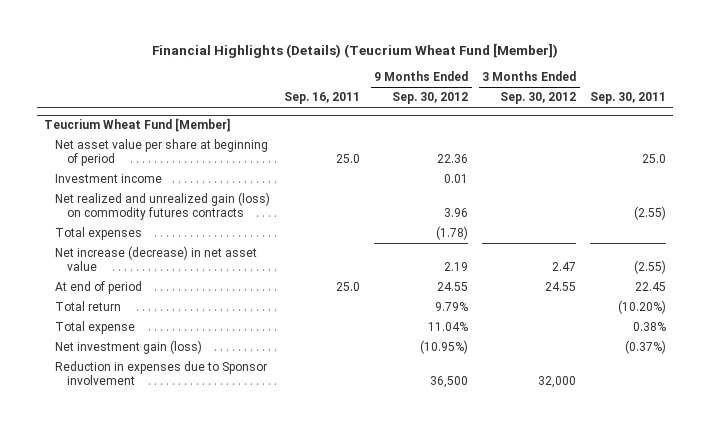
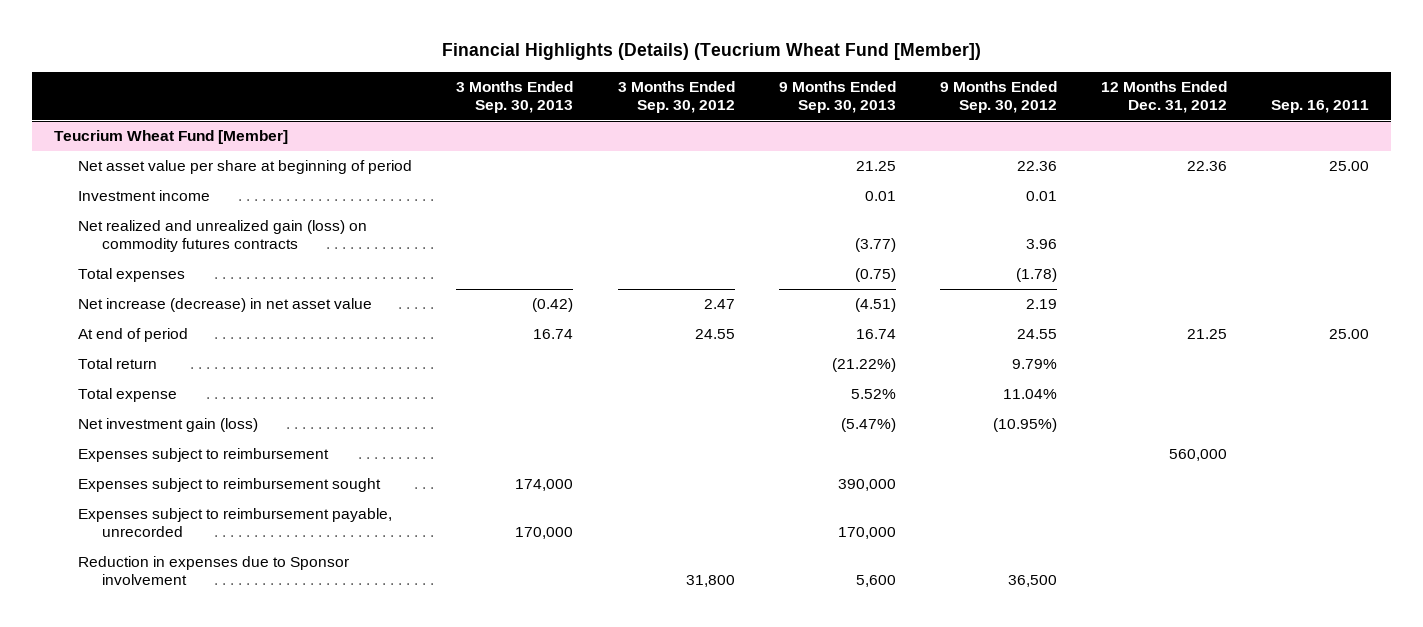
[590,92,667,105] Sep. 30, 2011 -> none
none -> [456,80,574,114] 3 Months Ended Sep. 30, 2013
none -> [778,80,896,114] 9 Months Ended Sep. 30, 2013
none -> [1100,80,1227,114] 12 Months Ended Dec. 31, 2012
[336,154,361,164] 25.0 -> [1328,161,1369,172] 25.00
[336,282,361,292] 25.0 -> [1328,329,1369,340] 25.00
none -> [78,448,330,463] Expenses subject to reimbursement
none -> [78,478,382,493] Expenses subject to reimbursement sought
none -> [78,508,393,538] Expenses subject to reimbursement payable, unrecorded
[538,376,577,389] 32,000 -> [685,575,735,588] 31,800

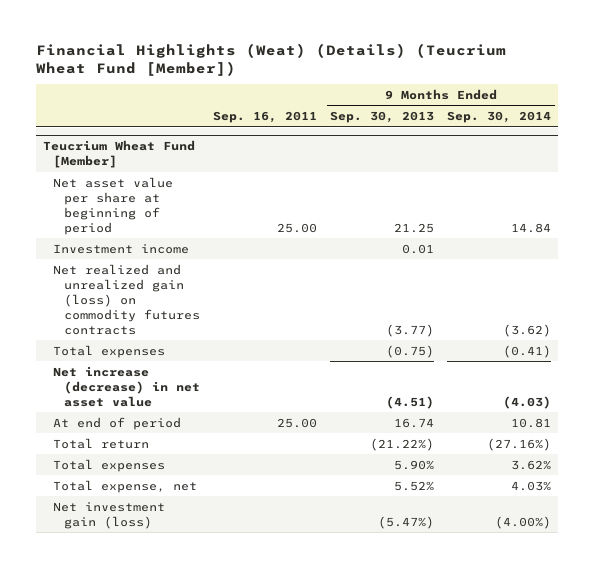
[441,43,981,61] Financial Highlights (Details) (Teucrium Wheat Fund [Member]) -> [36,42,507,76] Financial Highlights (Weat) (Details) (Teucrium Wheat Fund [Member])
[456,80,574,114] 3 Months Ended Sep. 30, 2013 -> none
[617,80,735,114] 3 Months Ended Sep. 30, 2012 -> none
[939,80,1057,114] 9 Months Ended Sep. 30, 2012 -> none
[1100,80,1227,114] 12 Months Ended Dec. 31, 2012 -> none
none -> [447,111,552,124] Sep. 30, 2014
none -> [53,458,166,472] Total expenses
[78,388,178,403] Total expense -> [53,479,198,493] Total expense, net
[78,448,330,463] Expenses subject to reimbursement -> none
[78,478,382,493] Expenses subject to reimbursement sought -> none
[78,508,393,538] Expenses subject to reimbursement payable, unrecorded -> none
[78,556,350,586] Reduction in expenses due to Sponsor involvement -> none

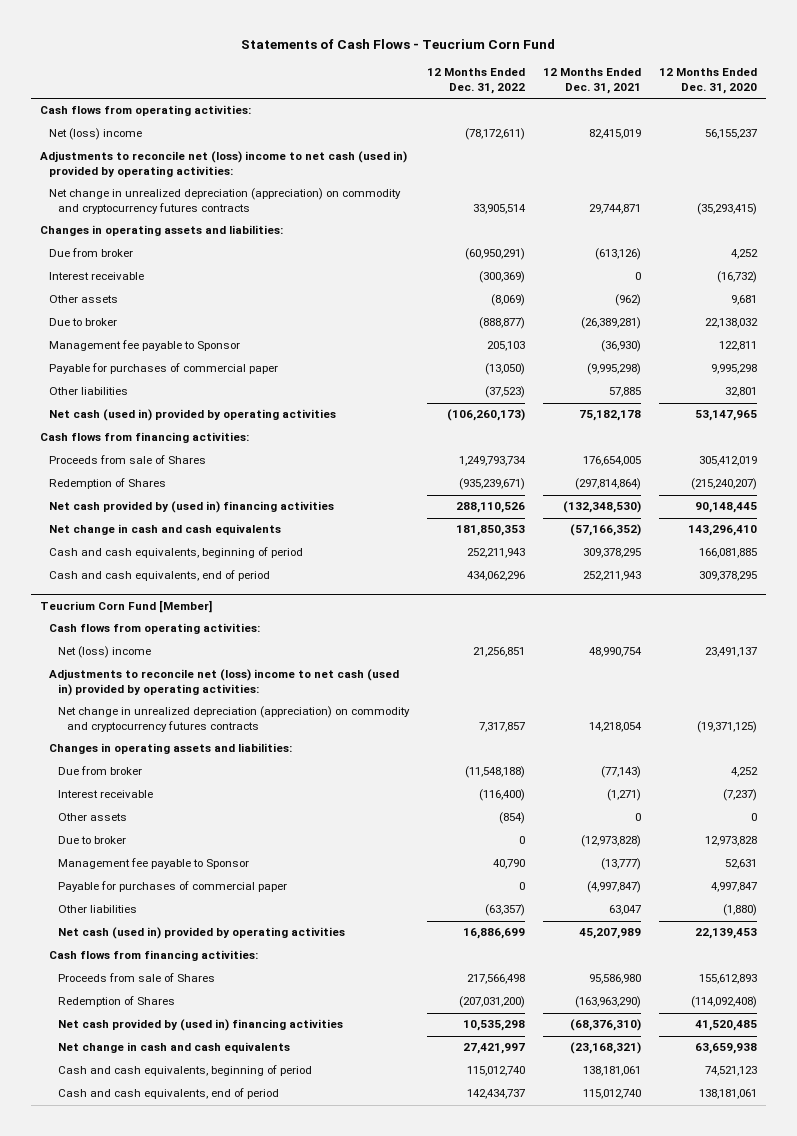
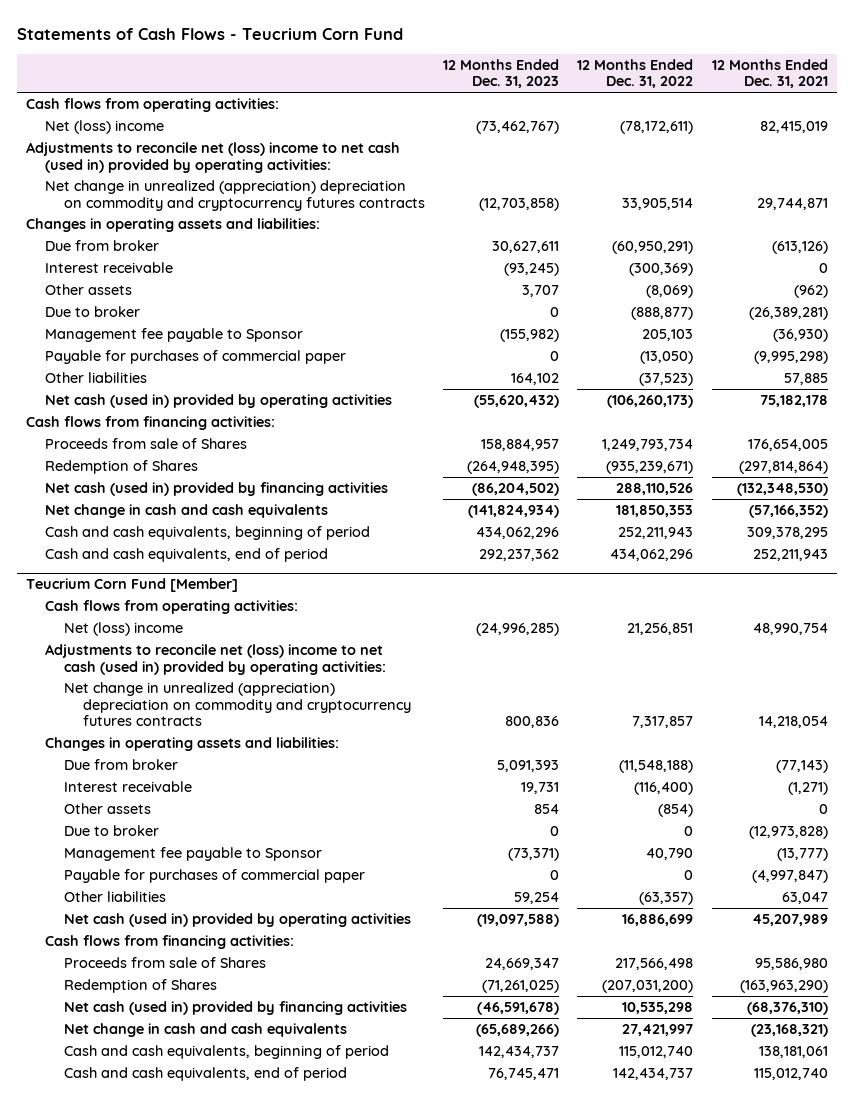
[658,68,757,94] 12 Months Ended Dec. 31, 2020 -> none
none -> [443,58,560,89] 12 Months Ended Dec. 31, 2023
[49,188,402,215] Net change in unrealized depreciation (appreciation) on commodity and cryptocurrency futures contracts -> [45,179,425,211] Net change in unrealized (appreciation) depreciation on commodity and cryptocurrency futures contracts
[49,501,335,514] Net cash provided by (used in) financing activities -> [45,481,389,496] Net cash (used in) provided by financing activities
[57,706,410,733] Net change in unrealized depreciation (appreciation) on commodity and cryptocurrency futures contracts -> [63,681,411,727] Net change in unrealized (appreciation) depreciation on commodity and cryptocurrency futures contracts
[57,1019,343,1032] Net cash provided by (used in) financing activities -> [63,1000,407,1015] Net cash (used in) provided by financing activities

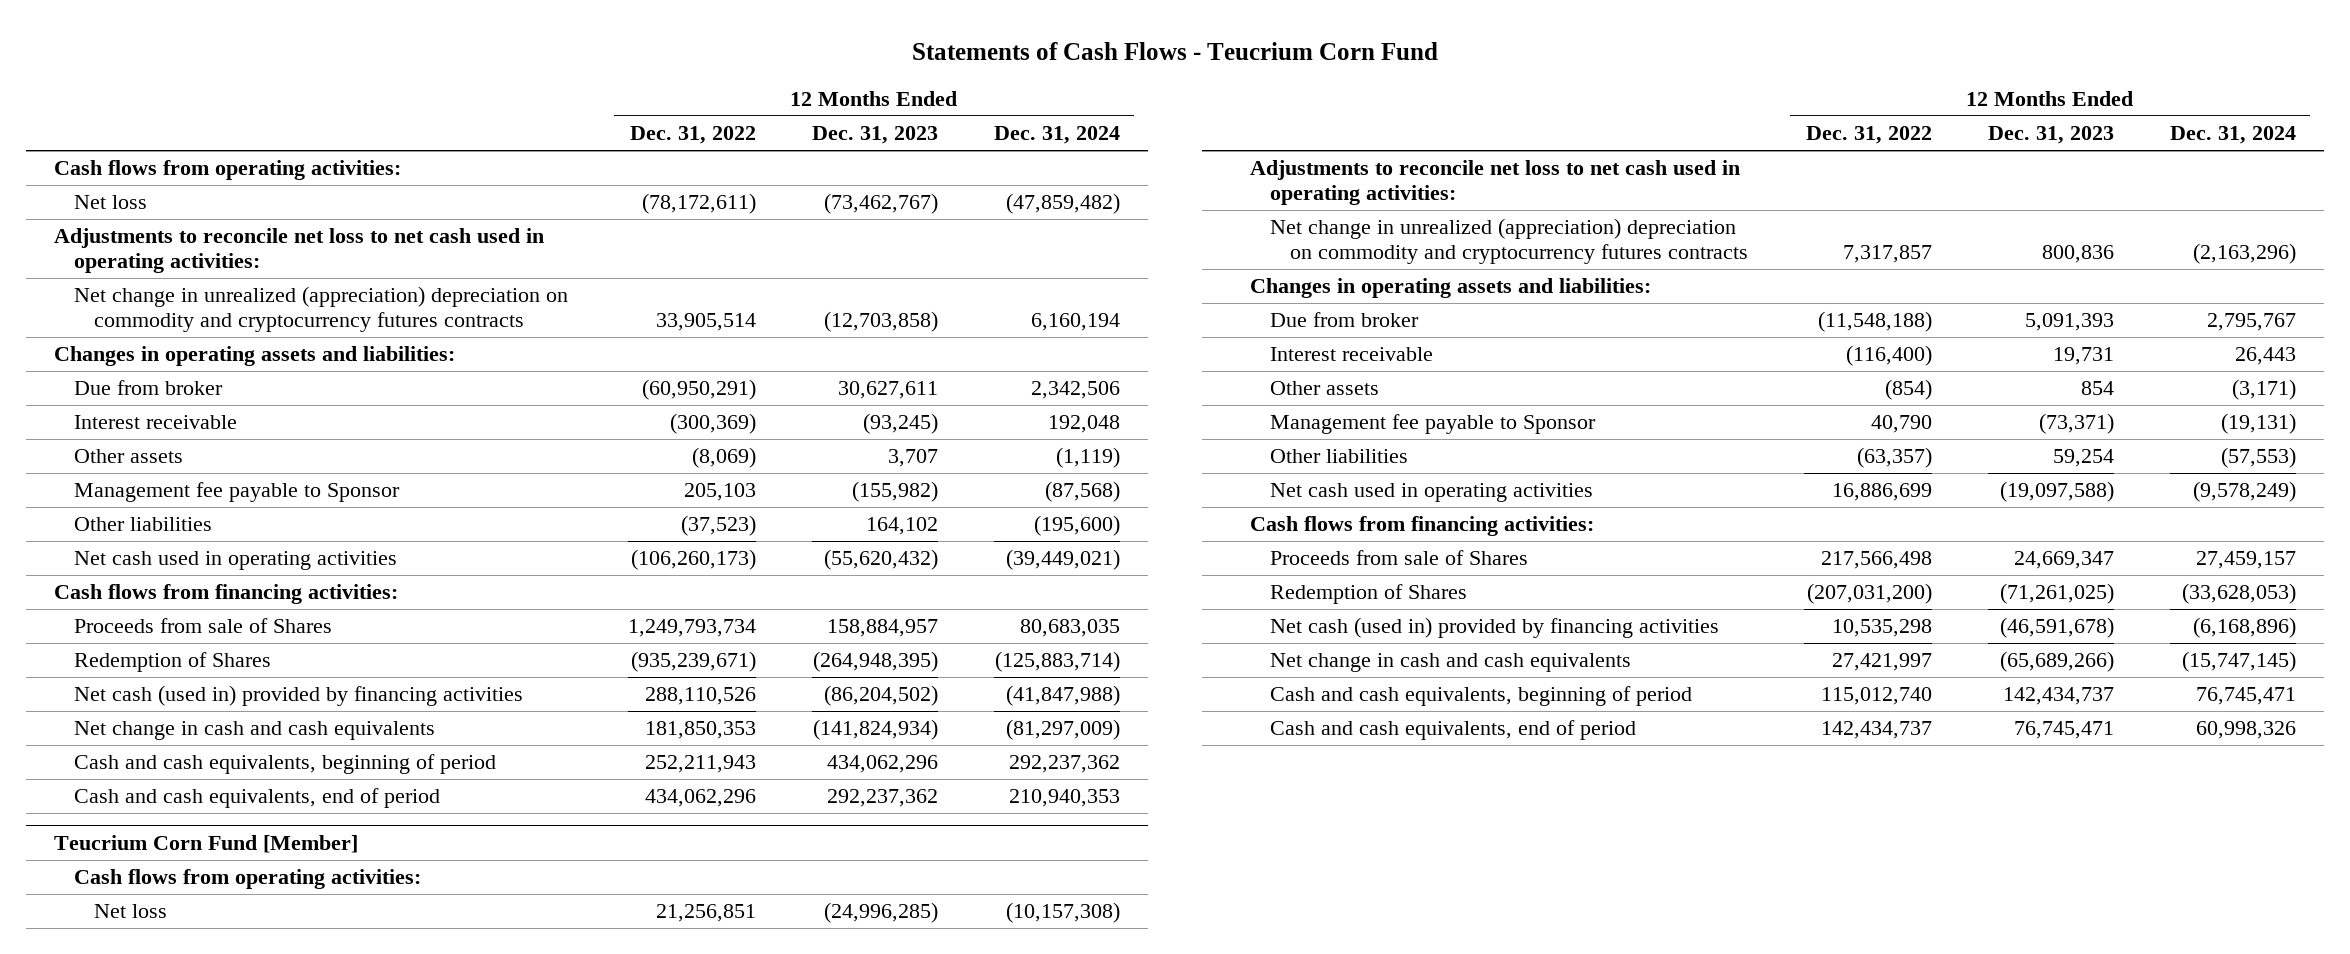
[711,58,828,89] 12 Months Ended Dec. 31, 2021 -> none
none -> [993,126,1120,145] Dec. 31, 2024
[45,119,165,134] Net (loss) income -> [73,195,147,210] Net loss
[26,141,401,173] Adjustments to reconcile net (loss) income to net cash (used in) provided by operating activities: -> [54,228,545,274] Adjustments to reconcile net loss to net cash used in operating activities:
[45,305,141,317] Due to broker -> none
[45,349,347,364] Payable for purchases of commercial paper -> none
[45,393,393,408] Net cash (used in) provided by operating activities -> [73,551,397,571] Net cash used in operating activities
[63,621,183,636] Net (loss) income -> [93,904,167,919] Net loss
[45,643,386,675] Adjustments to reconcile net (loss) income to net cash (used in) provided by operating activities: -> [1250,160,1741,206] Adjustments to reconcile net loss to net cash used in operating activities:
[63,824,159,836] Due to broker -> none
[63,868,365,883] Payable for purchases of commercial paper -> none
[63,912,411,927] Net cash (used in) provided by operating activities -> [1270,483,1594,503] Net cash used in operating activities

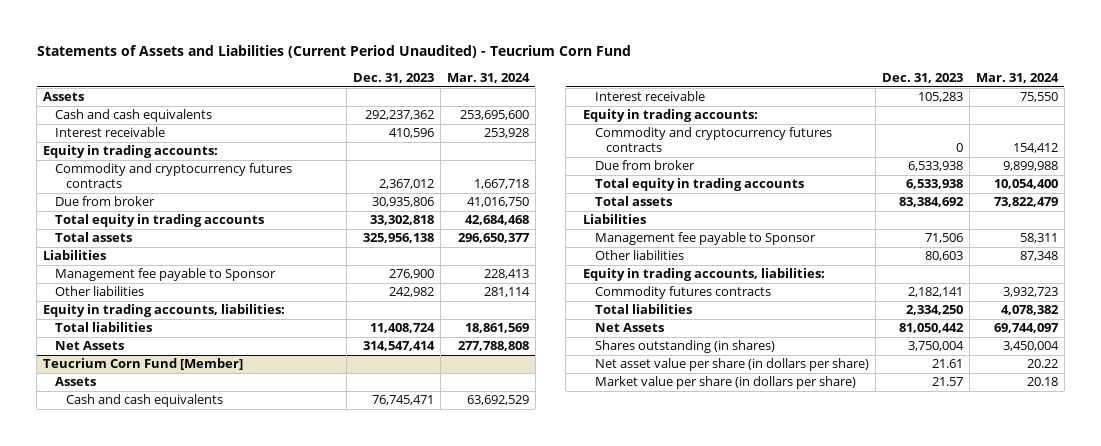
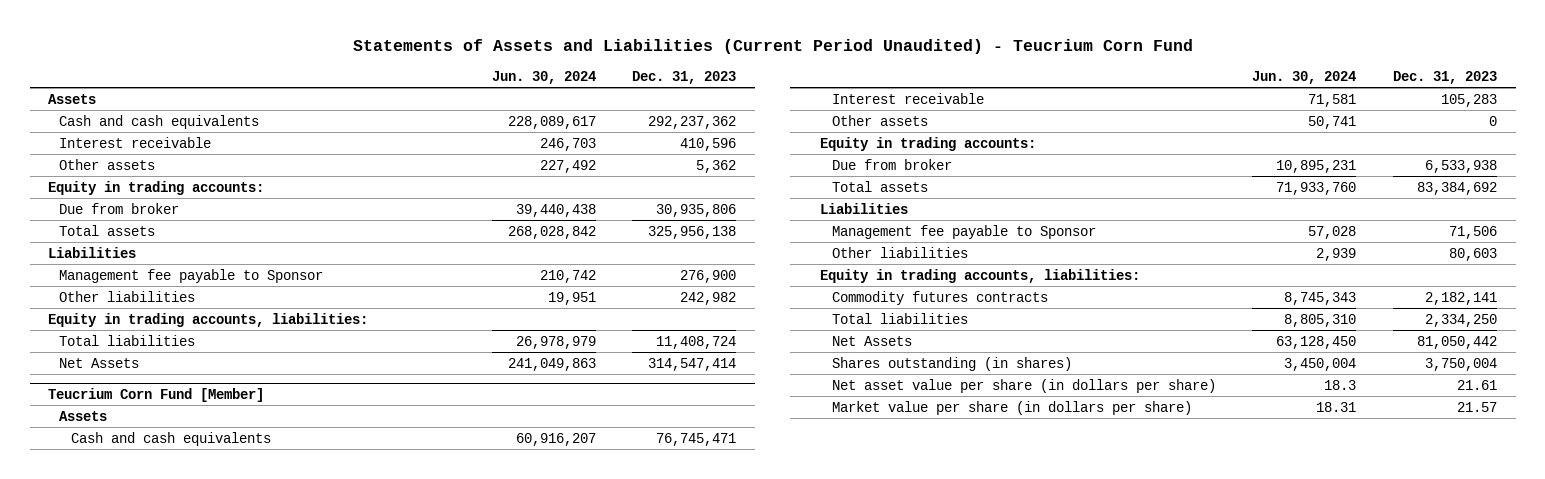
[446,72,530,83] Mar. 31, 2024 -> none
none -> [491,71,596,85] Jun. 30, 2024
none -> [59,158,156,170] Other assets
[54,163,292,189] Commodity and cryptocurrency futures contracts -> none
[54,214,264,228] Total equity in trading accounts -> none
none -> [831,114,928,126] Other assets
[594,127,832,153] Commodity and cryptocurrency futures contracts -> none
[594,178,804,192] Total equity in trading accounts -> none

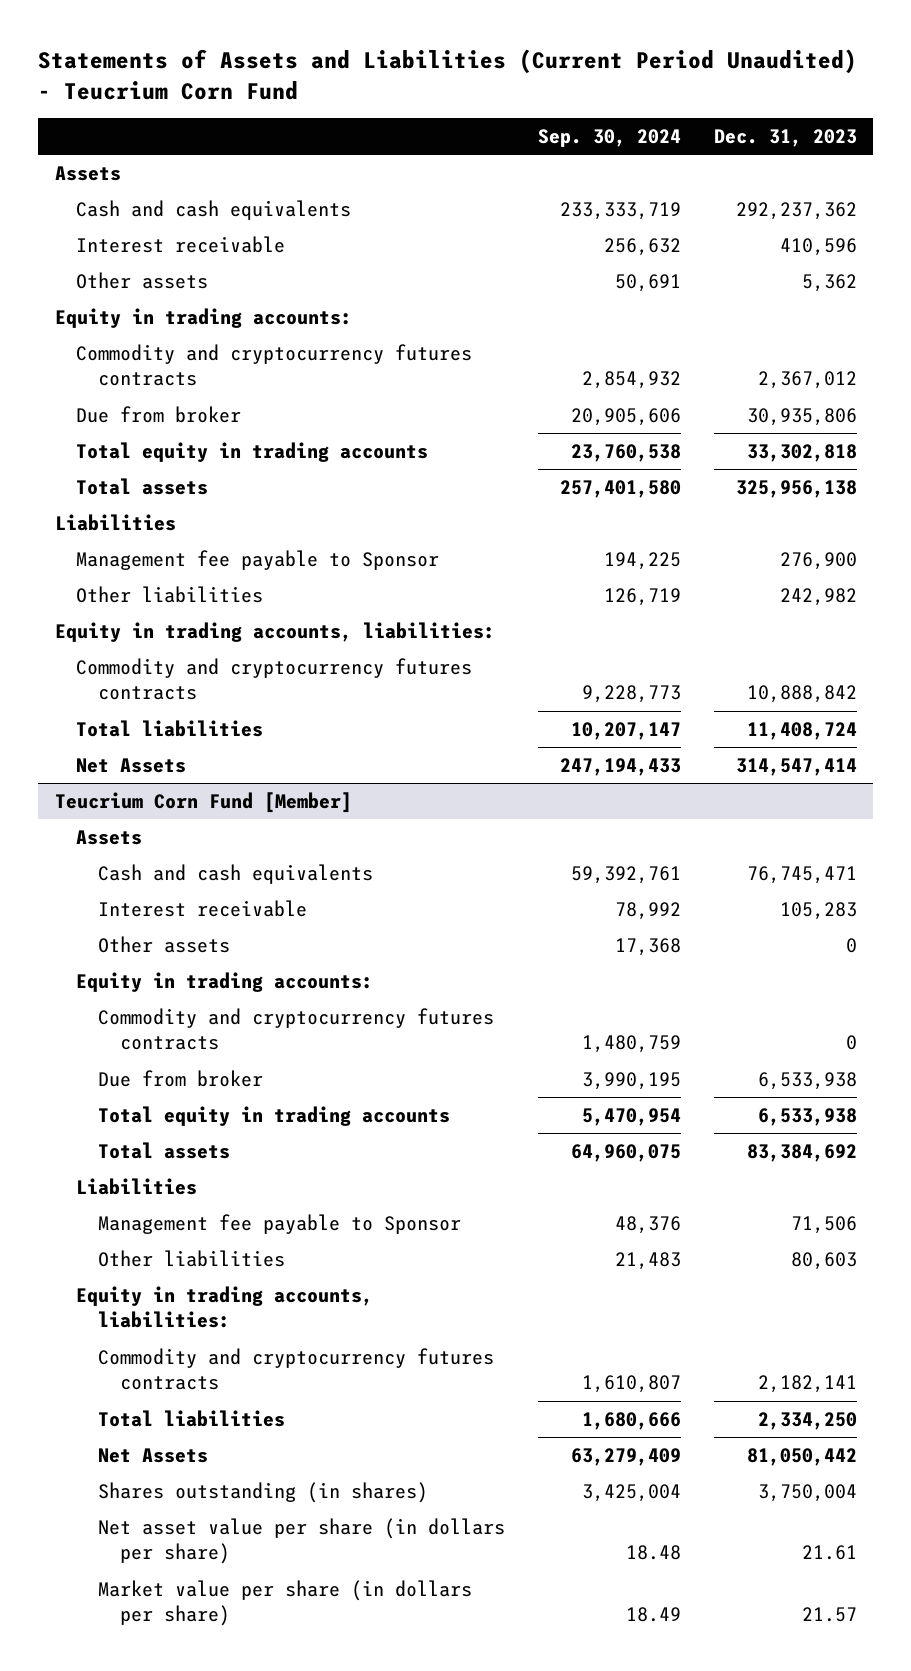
[491,71,596,85] Jun. 30, 2024 -> none
none -> [537,129,681,148] Sep. 30, 2024
none -> [76,343,473,387] Commodity and cryptocurrency futures contracts
none -> [76,441,429,462] Total equity in trading accounts
none -> [76,657,473,701] Commodity and cryptocurrency futures contracts
none -> [98,1007,495,1051] Commodity and cryptocurrency futures contracts
none -> [98,1105,451,1126] Total equity in trading accounts
[831,290,1048,305] Commodity futures contracts -> [98,1347,495,1391] Commodity and cryptocurrency futures contracts

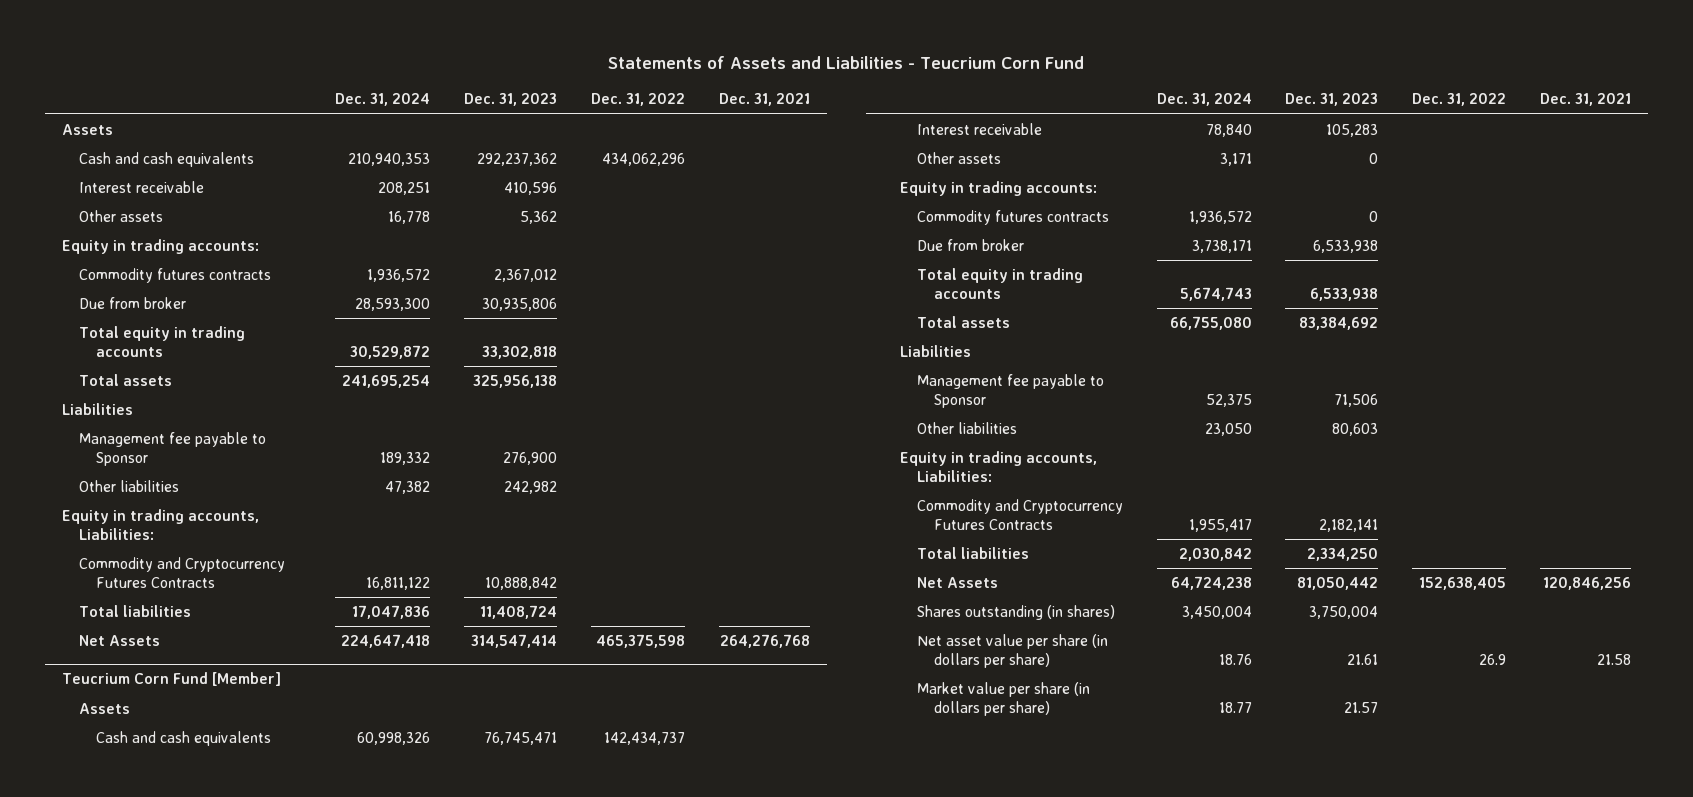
[38,49,858,100] Statements of Assets and Liabilities (Current Period Unaudited) - Teucrium Corn Fund -> [608,55,1085,69] Statements of Assets and Liabilities - Teucrium Corn Fund
[537,129,681,148] Sep. 30, 2024 -> none
none -> [335,93,431,107] Dec. 31, 2024
none -> [591,93,686,107] Dec. 31, 2022
none -> [718,93,810,107] Dec. 31, 2021
[76,343,473,387] Commodity and cryptocurrency futures contracts -> [78,267,271,283] Commodity futures contracts
[54,621,495,642] Equity in trading accounts, liabilities: -> [61,508,259,540] Equity in trading accounts, Liabilities:
[76,657,473,701] Commodity and cryptocurrency futures contracts -> [78,556,285,588] Commodity and Cryptocurrency Futures Contracts
[98,1007,495,1051] Commodity and cryptocurrency futures contracts -> [916,209,1109,225] Commodity futures contracts
[76,1285,374,1329] Equity in trading accounts, liabilities: -> [899,450,1097,482] Equity in trading accounts, Liabilities:
[98,1347,495,1391] Commodity and cryptocurrency futures contracts -> [916,498,1123,530] Commodity and Cryptocurrency Futures Contracts

